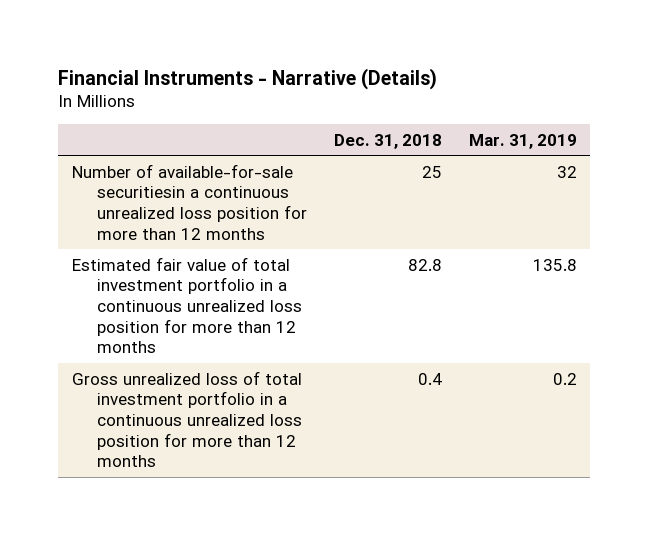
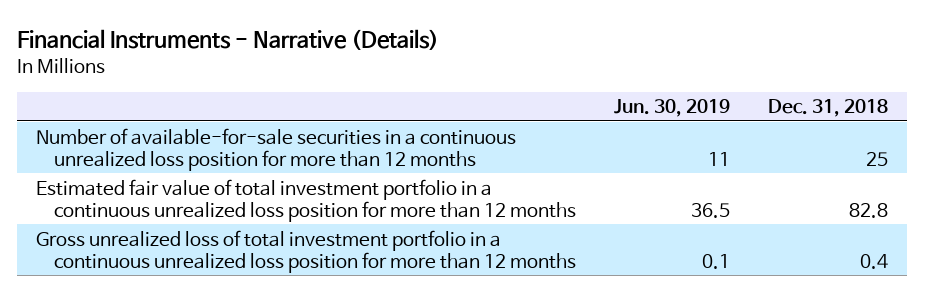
[468,133,577,149] Mar. 31, 2019 -> none
none -> [613,99,730,118] Jun. 30, 2019
[71,163,307,240] Number of available-for-sale securitiesin a continuous unrealized loss position for more than 12 months -> [36,127,517,171] Number of available-for-sale securities in a continuous unrealized loss position for more than 12 months

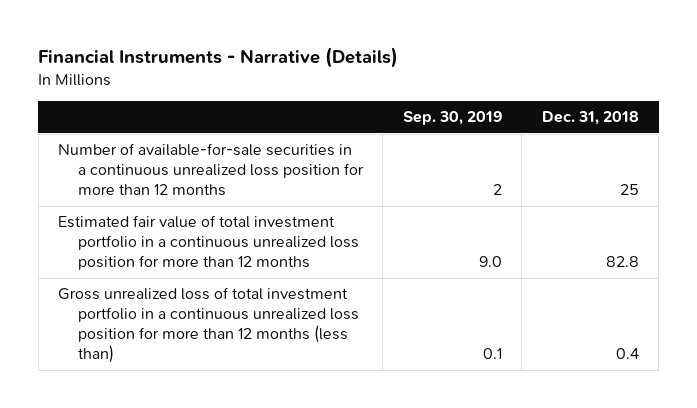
[613,99,730,118] Jun. 30, 2019 -> none
none -> [402,111,502,126] Sep. 30, 2019
[36,229,576,273] Gross unrealized loss of total investment portfolio in a continuous unrealized loss position for more than 12 months -> [58,287,359,364] Gross unrealized loss of total investment portfolio in a continuous unrealized loss position for more than 12 months (less than)

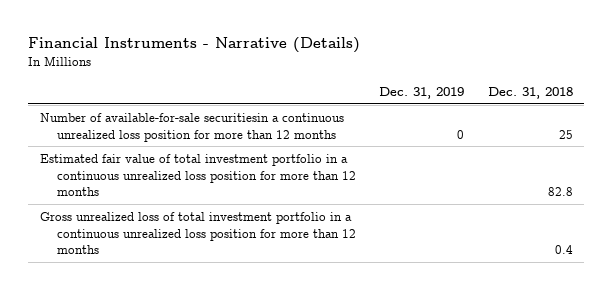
[402,111,502,126] Sep. 30, 2019 -> none
none -> [379,86,465,99] Dec. 31, 2019
[58,143,364,197] Number of available-for-sale securities in a continuous unrealized loss position for more than 12 months -> [39,112,344,142] Number of available-for-sale securitiesin a continuous unrealized loss position for more than 12 months
[58,287,359,364] Gross unrealized loss of total investment portfolio in a continuous unrealized loss position for more than 12 months (less than) -> [39,211,357,255] Gross unrealized loss of total investment portfolio in a continuous unrealized loss position for more than 12 months

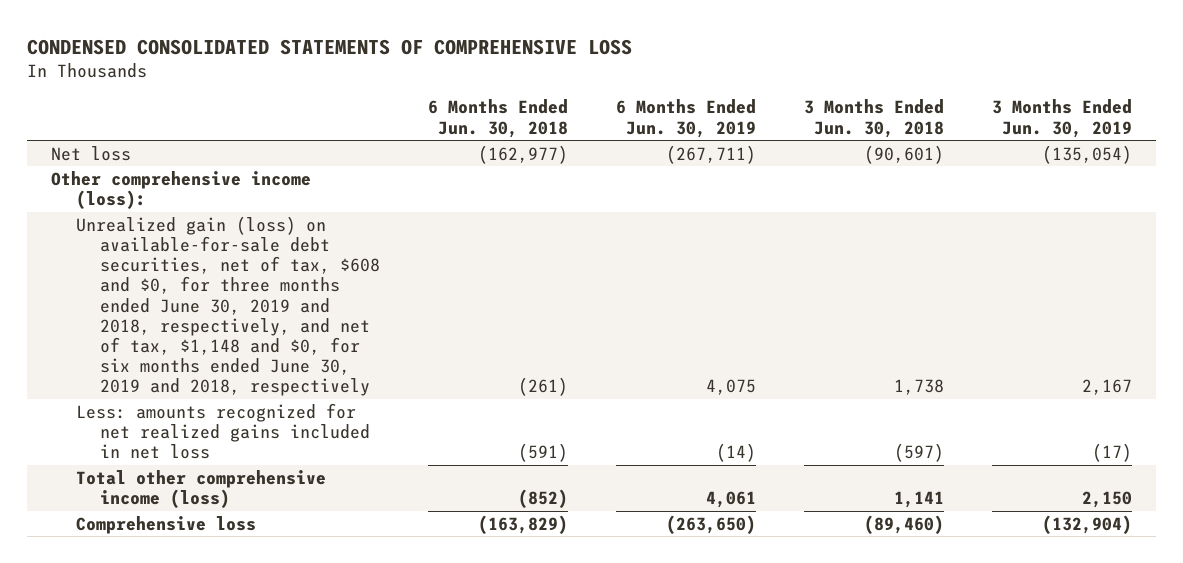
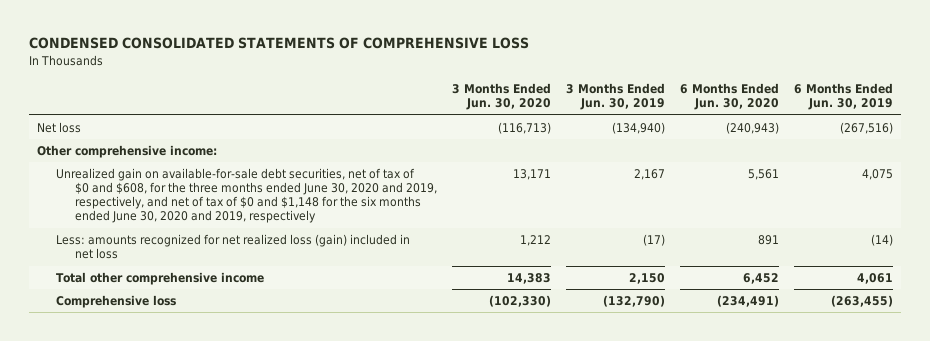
[428,99,569,138] 6 Months Ended Jun. 30, 2018 -> none
[804,99,945,138] 3 Months Ended Jun. 30, 2018 -> none
none -> [452,83,552,111] 3 Months Ended Jun. 30, 2020
none -> [680,83,780,111] 6 Months Ended Jun. 30, 2020
[666,144,757,164] (267,711) -> [840,122,894,135] (267,516)
[1041,144,1132,164] (135,054) -> [612,122,666,135] (134,940)
[50,170,311,210] Other comprehensive income (loss): -> [36,145,217,159] Other comprehensive income:
[75,215,381,397] Unrealized gain (loss) on available-for-sale debt securities, net of tax, $608 and $0, for three months ended June 30, 2019 and 2018, respectively, and net of tax, $1,148 and $0, for six months ended June 30, 2019 and 2018, respectively -> [56,168,438,224] Unrealized gain on available-for-sale debt securities, net of tax of $0 and $608, for the three months ended June 30, 2020 and 2019, respectively, and net of tax of $0 and $1,148 for the six months ended June 30, 2020 and 2019, respectively
[75,402,371,460] Less: amounts recognized for net realized gains included in net loss -> [56,234,411,260] Less: amounts recognized for net realized loss (gain) included in net loss
[75,469,326,509] Total other comprehensive income (loss) -> [56,272,265,286] Total other comprehensive income
[666,514,757,534] (263,650) -> [831,295,894,308] (263,455)
[1041,514,1132,534] (132,904) -> [603,295,666,308] (132,790)

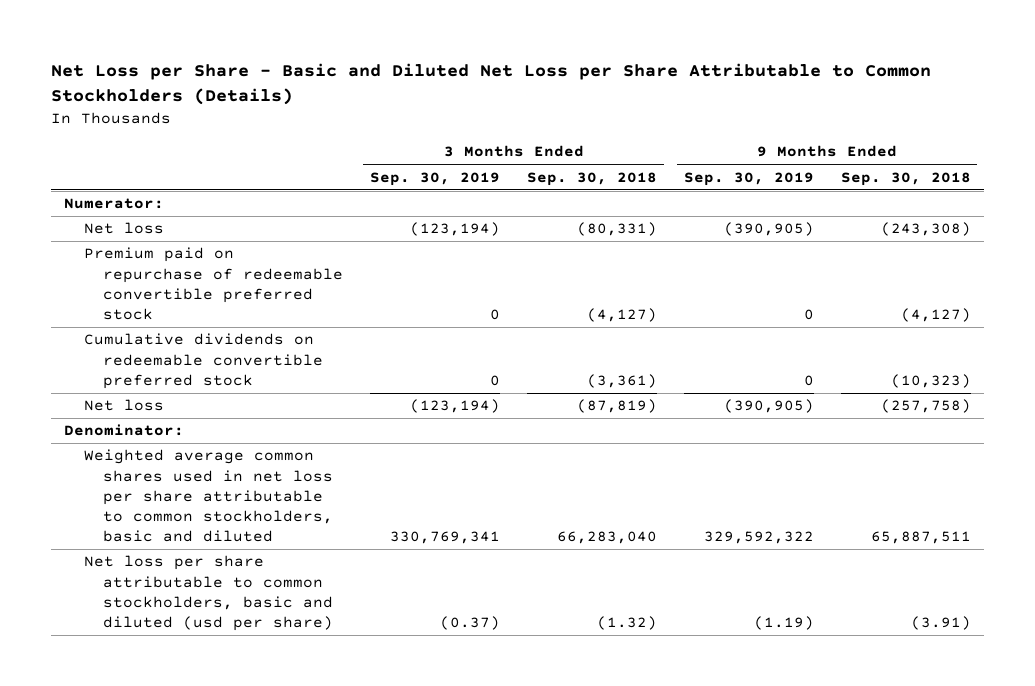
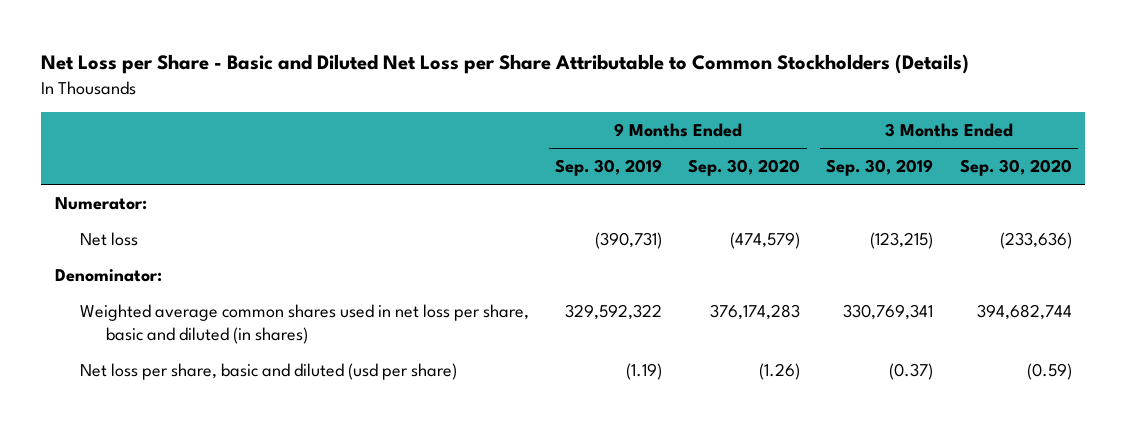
[526,171,657,186] Sep. 30, 2018 -> none
[840,171,971,186] Sep. 30, 2018 -> none
none -> [688,159,801,177] Sep. 30, 2020
none -> [959,159,1072,177] Sep. 30, 2020
[83,247,344,320] Premium paid on repurchase of redeemable convertible preferred stock -> none
[83,333,324,389] Cumulative dividends on redeemable convertible preferred stock -> none
[83,399,164,412] Net loss -> none
[410,222,501,237] (123,194) -> [870,232,934,250] (123,215)
[723,222,814,237] (390,905) -> [595,232,663,250] (390,731)
[83,449,334,542] Weighted average common shares used in net loss per share attributable to common stockholders, basic and diluted -> [80,304,530,344] Weighted average common shares used in net loss per share, basic and diluted (in shares)
[83,555,334,631] Net loss per share attributable to common stockholders, basic and diluted (usd per share) -> [80,363,458,381] Net loss per share, basic and diluted (usd per share)

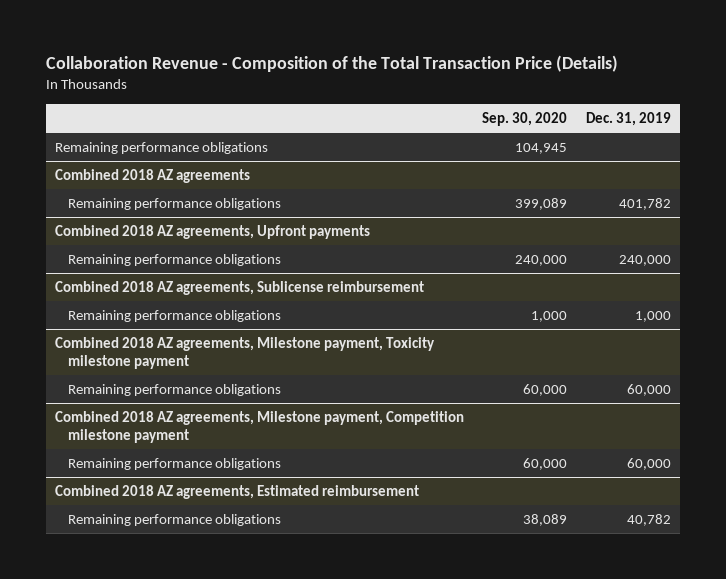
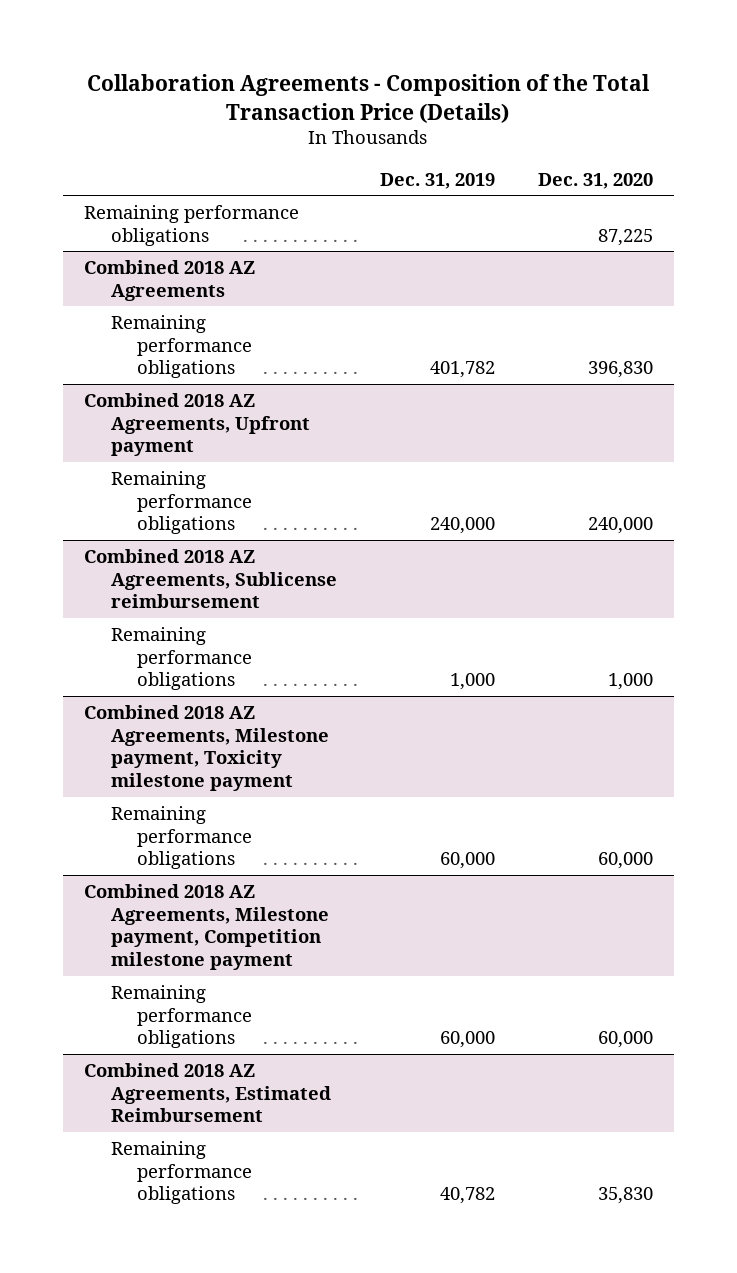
[45,55,618,73] Collaboration Revenue - Composition of the Total Transaction Price (Details) -> [87,74,651,123] Collaboration Agreements - Composition of the Total Transaction Price (Details)
[482,112,568,127] Sep. 30, 2020 -> none
none -> [537,172,653,189] Dec. 31, 2020
[54,168,250,183] Combined 2018 AZ agreements -> [84,259,256,301] Combined 2018 AZ Agreements
[54,224,370,239] Combined 2018 AZ agreements, Upfront payments -> [84,392,310,457] Combined 2018 AZ Agreements, Upfront payment
[54,280,424,295] Combined 2018 AZ agreements, Sublicense reimbursement -> [84,548,337,609] Combined 2018 AZ Agreements, Sublicense reimbursement
[54,336,435,369] Combined 2018 AZ agreements, Milestone payment, Toxicity milestone payment -> [84,704,329,792] Combined 2018 AZ Agreements, Milestone payment, Toxicity milestone payment
[54,410,464,443] Combined 2018 AZ agreements, Milestone payment, Competition milestone payment -> [84,883,329,971] Combined 2018 AZ Agreements, Milestone payment, Competition milestone payment
[54,484,419,499] Combined 2018 AZ agreements, Estimated reimbursement -> [84,1062,331,1123] Combined 2018 AZ Agreements, Estimated Reimbursement

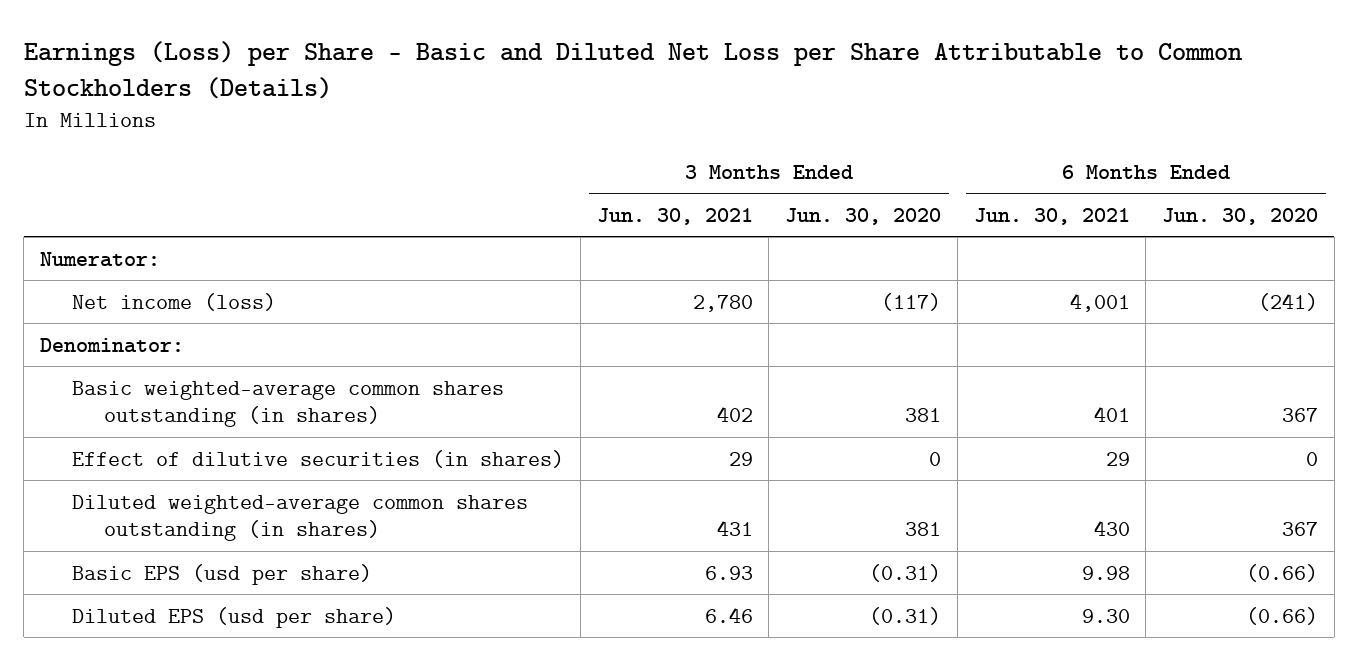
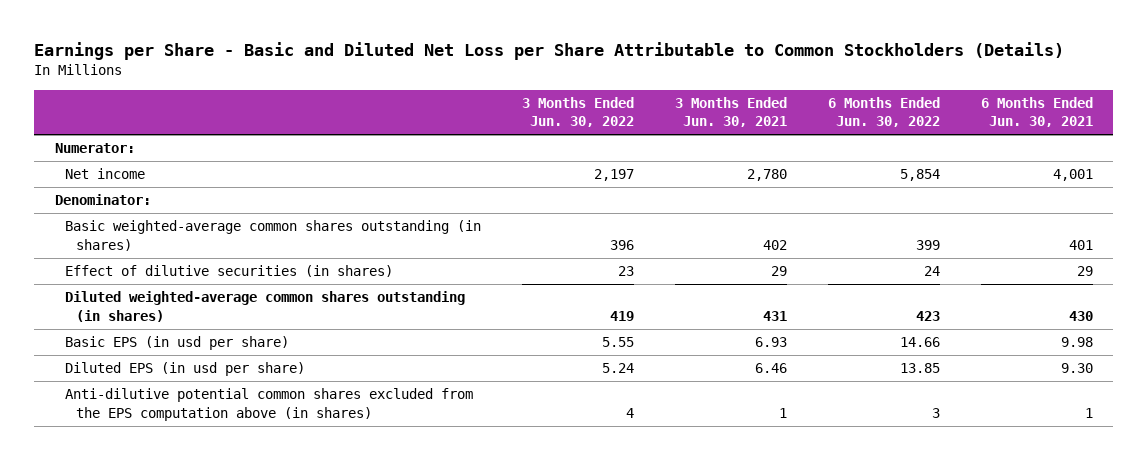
[23,40,1243,99] Earnings (Loss) per Share - Basic and Diluted Net Loss per Share Attributable to Common Stockholders (Details) -> [34,42,1065,61] Earnings per Share - Basic and Diluted Net Loss per Share Attributable to Common Stockholders (Details)
[785,207,942,225] Jun. 30, 2020 -> none
[1162,207,1319,225] Jun. 30, 2020 -> none
none -> [522,97,635,128] 3 Months Ended Jun. 30, 2022
none -> [827,97,940,128] 6 Months Ended Jun. 30, 2022
[72,292,277,311] Net income (loss) -> [65,168,146,180] Net income
[72,563,373,585] Basic EPS (usd per share) -> [65,336,290,351] Basic EPS (in usd per share)
[72,606,397,628] Diluted EPS (usd per share) -> [65,362,306,377] Diluted EPS (in usd per share)
none -> [65,388,474,421] Anti-dilutive potential common shares excluded from the EPS computation above (in shares)

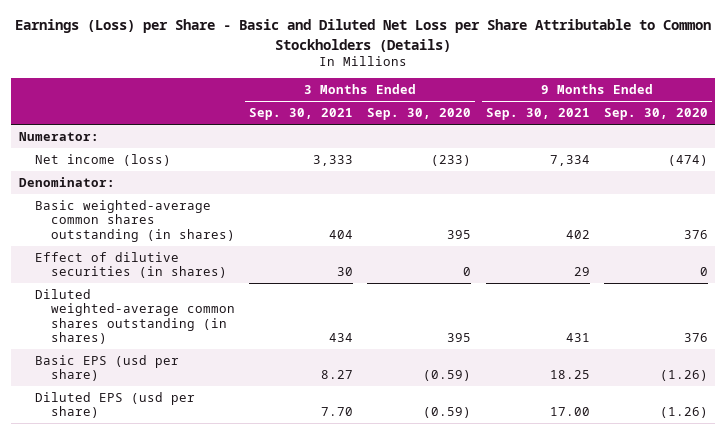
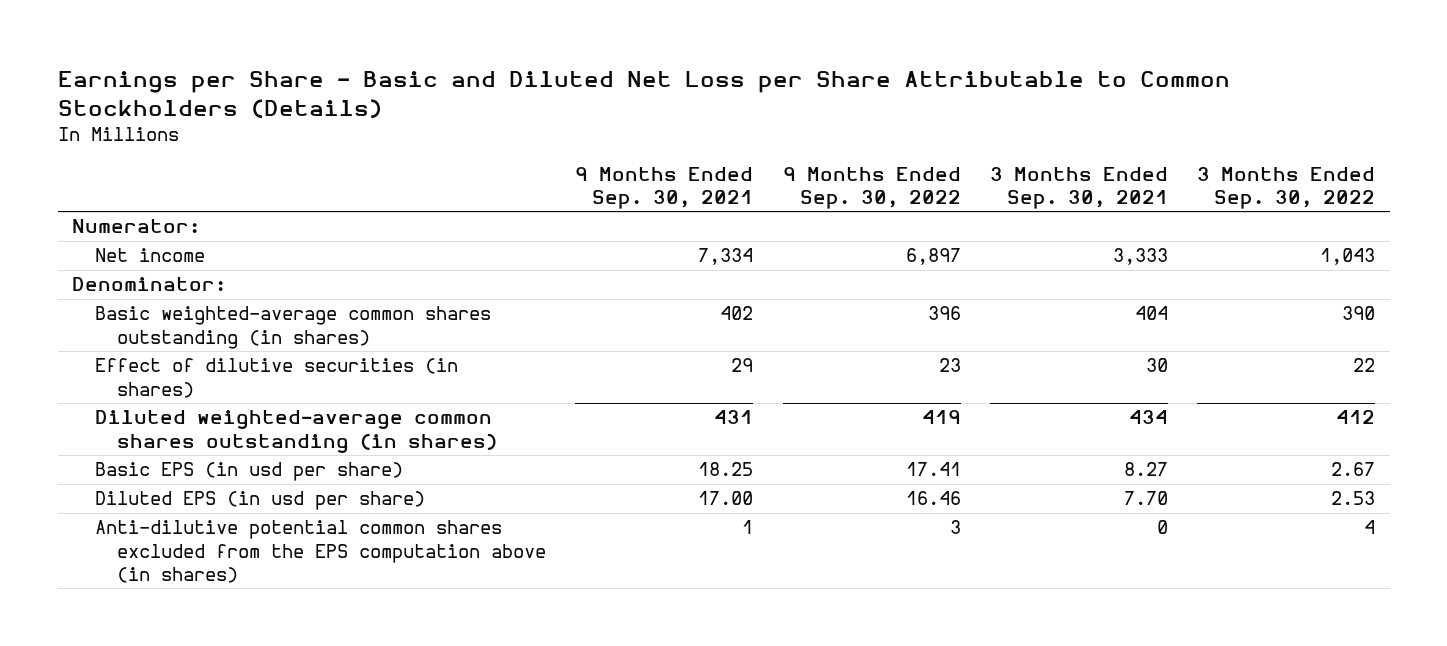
[15,19,712,52] Earnings (Loss) per Share - Basic and Diluted Net Loss per Share Attributable to Common Stockholders (Details) -> [57,70,1230,118] Earnings per Share - Basic and Diluted Net Loss per Share Attributable to Common Stockholders (Details)
[367,108,472,121] Sep. 30, 2020 -> none
[604,108,709,121] Sep. 30, 2020 -> none
none -> [782,166,961,210] 9 Months Ended Sep. 30, 2022
none -> [1197,166,1376,210] 3 Months Ended Sep. 30, 2022
[34,153,171,166] Net income (loss) -> [94,248,205,263] Net income
[34,354,179,382] Basic EPS (usd per share) -> [94,462,403,482] Basic EPS (in usd per share)
[34,391,195,419] Diluted EPS (usd per share) -> [94,491,425,511] Diluted EPS (in usd per share)
none -> [94,520,547,584] Anti-dilutive potential common shares excluded from the EPS computation above (in shares)

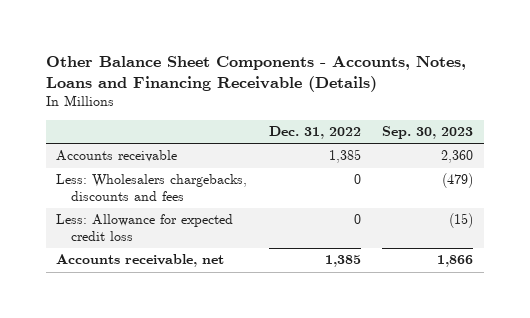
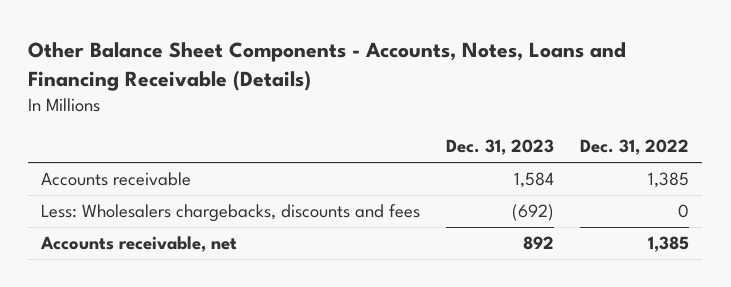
[382,126,474,140] Sep. 30, 2023 -> none
none -> [446,139,555,156] Dec. 31, 2023
[56,214,234,241] Less: Allowance for expected credit loss -> none

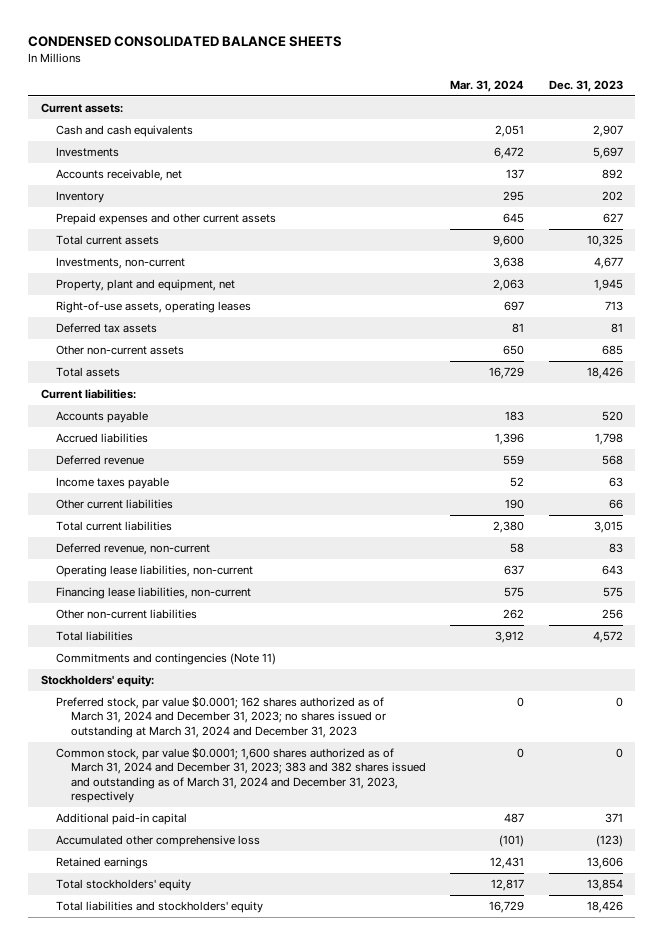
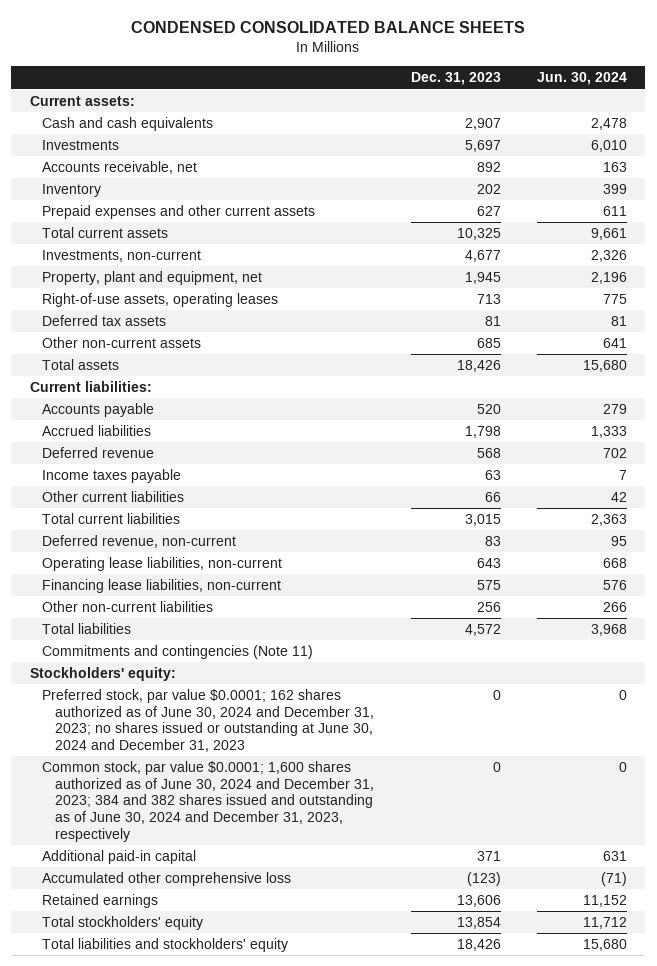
[450,79,525,92] Mar. 31, 2024 -> none
none -> [537,72,628,86] Jun. 30, 2024
[55,696,386,738] Preferred stock, par value $0.0001; 162 shares authorized as of March 31, 2024 and December 31, 2023; no shares issued or outstanding at March 31, 2024 and December 31, 2023 -> [42,689,375,753] Preferred stock, par value $0.0001; 162 shares authorized as of June 30, 2024 and December 31, 2023; no shares issued or outstanding at June 30, 2024 and December 31, 2023
[55,747,426,803] Common stock, par value $0.0001; 1,600 shares authorized as of March 31, 2024 and December 31, 2023; 383 and 382 shares issued and outstanding as of March 31, 2024 and December 31, 2023, respectively -> [42,761,375,842] Common stock, par value $0.0001; 1,600 shares authorized as of June 30, 2024 and December 31, 2023; 384 and 382 shares issued and outstanding as of June 30, 2024 and December 31, 2023, respectively

